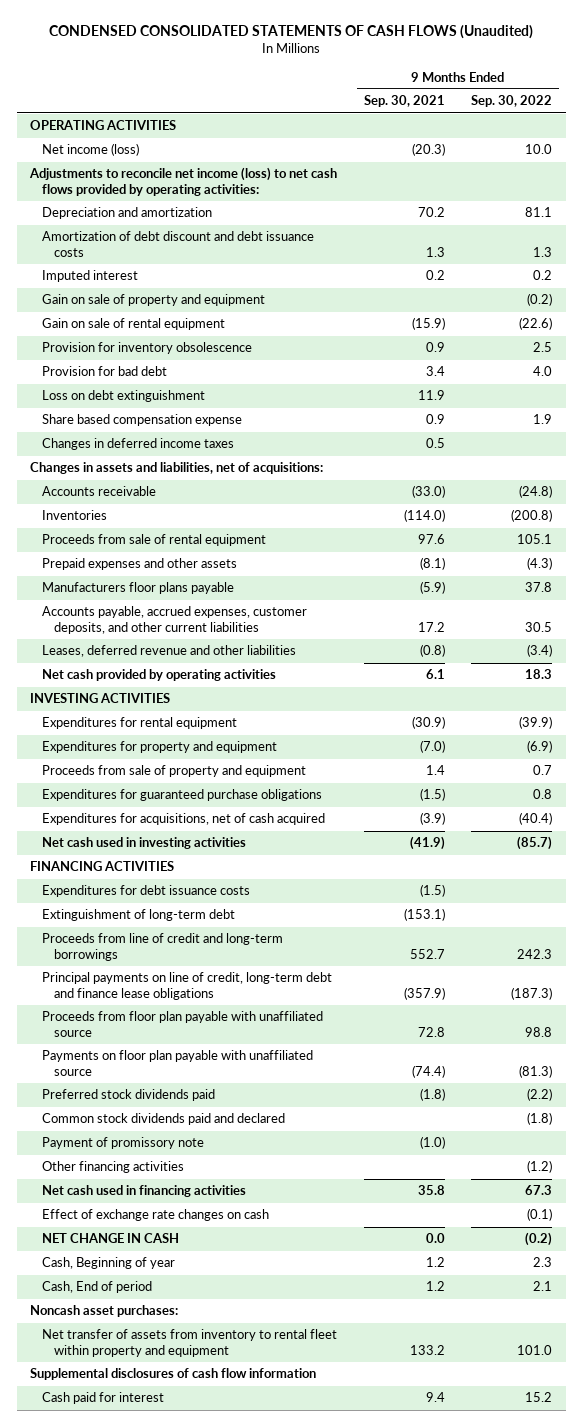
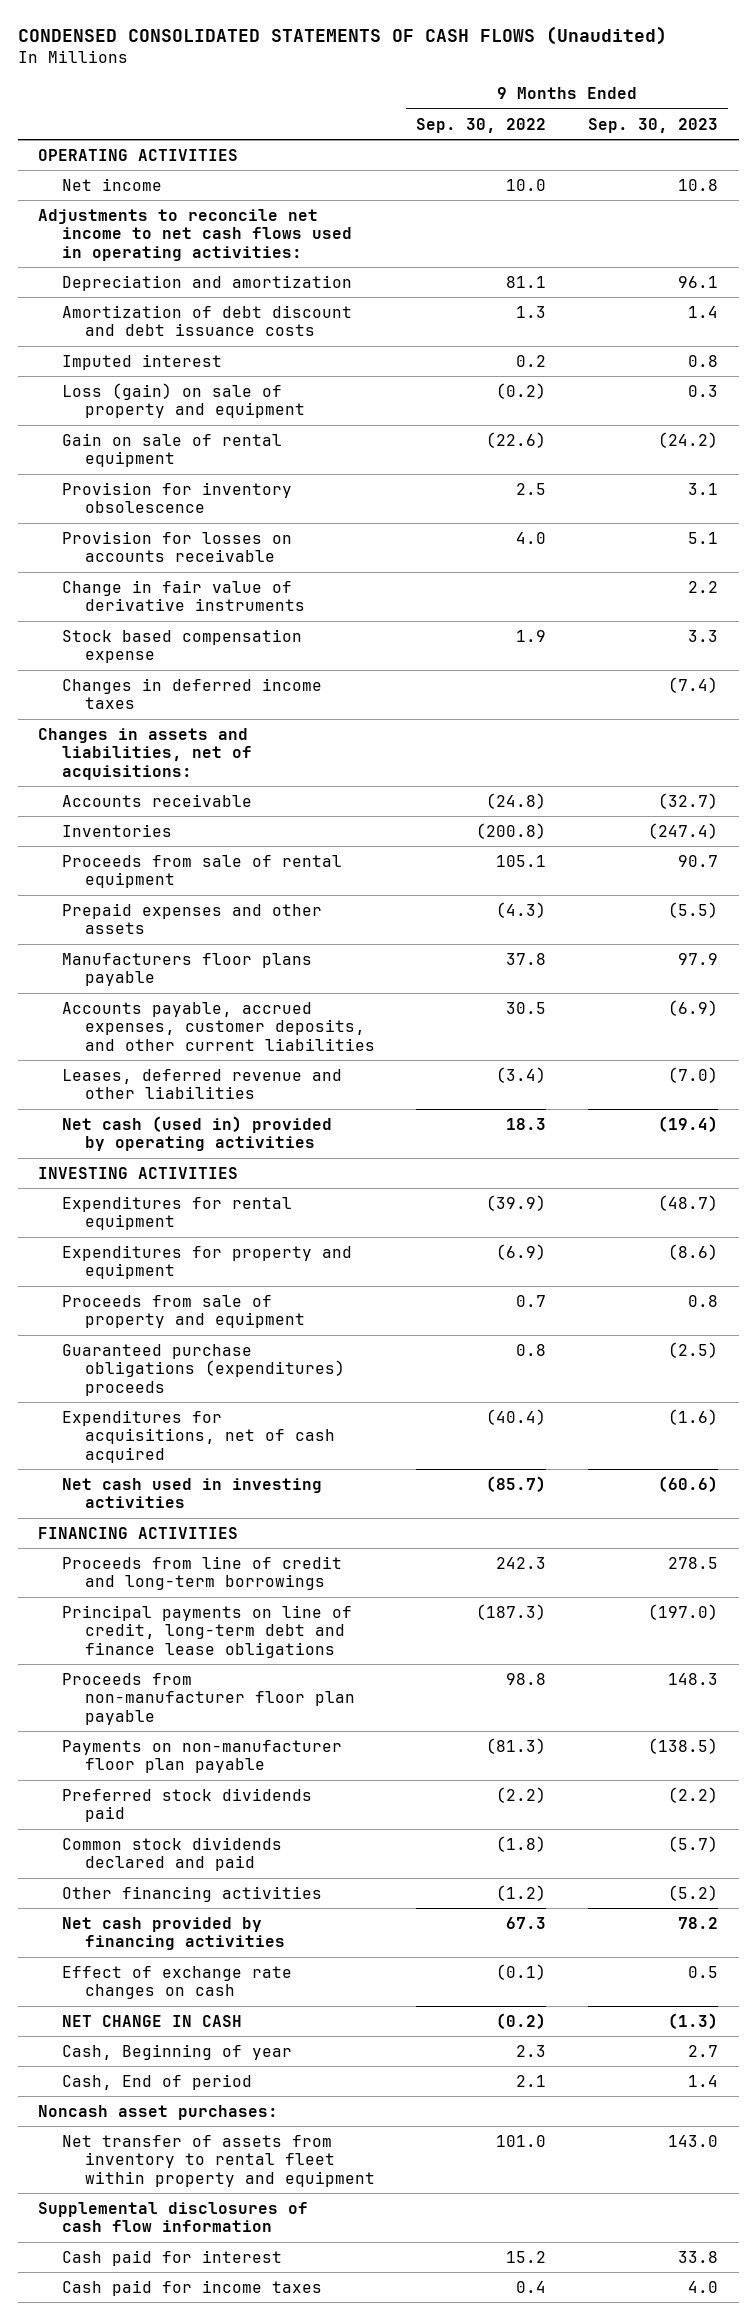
[363,95,445,108] Sep. 30, 2021 -> none
none -> [587,117,718,133] Sep. 30, 2023
[42,143,140,157] Net income (loss) -> [61,177,162,191] Net income
[29,167,338,196] Adjustments to reconcile net income (loss) to net cash flows provided by operating activities: -> [38,208,352,261] Adjustments to reconcile net income to net cash flows used in operating activities:
[42,294,266,307] Gain on sale of property and equipment -> [61,382,305,419] Loss (gain) on sale of property and equipment
[42,390,206,403] Loss on debt extinguishment -> none
[42,366,168,377] Provision for bad debt -> [61,530,292,563] Provision for losses on accounts receivable
none -> [61,579,305,612] Change in fair value of derivative instruments
[42,414,243,427] Share based compensation expense -> [61,628,302,664] Stock based compensation expense
[42,669,277,682] Net cash provided by operating activities -> [61,1115,332,1152] Net cash (used in) provided by operating activities
[42,789,323,802] Expenditures for guaranteed purchase obligations -> [61,1343,345,1396] Guaranteed purchase obligations (expenditures) proceeds
[42,885,251,898] Expenditures for debt issuance costs -> none
[42,909,236,922] Extinguishment of long-term debt -> none
[42,1011,324,1037] Proceeds from floor plan payable with unaffiliated source -> [61,1672,355,1725] Proceeds from non-manufacturer floor plan payable
[42,1050,314,1076] Payments on floor plan payable with unaffiliated source -> [61,1739,342,1774] Payments on non-manufacturer floor plan payable
[42,1137,205,1150] Payment of promissory note -> none
[42,1113,286,1126] Common stock dividends paid and declared -> [61,1836,282,1872] Common stock dividends declared and paid
[42,1185,247,1198] Net cash used in financing activities -> [61,1916,285,1951] Net cash provided by financing activities
none -> [61,2279,322,2296] Cash paid for income taxes

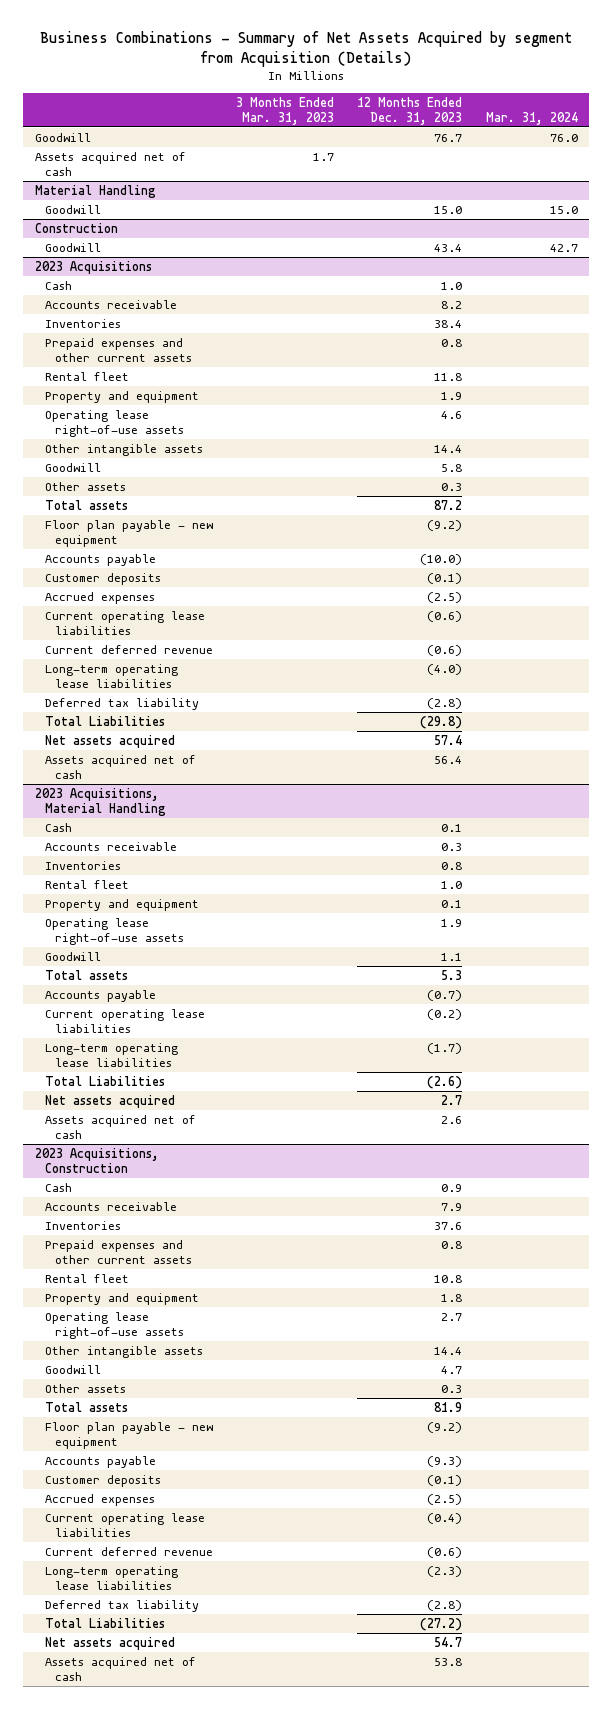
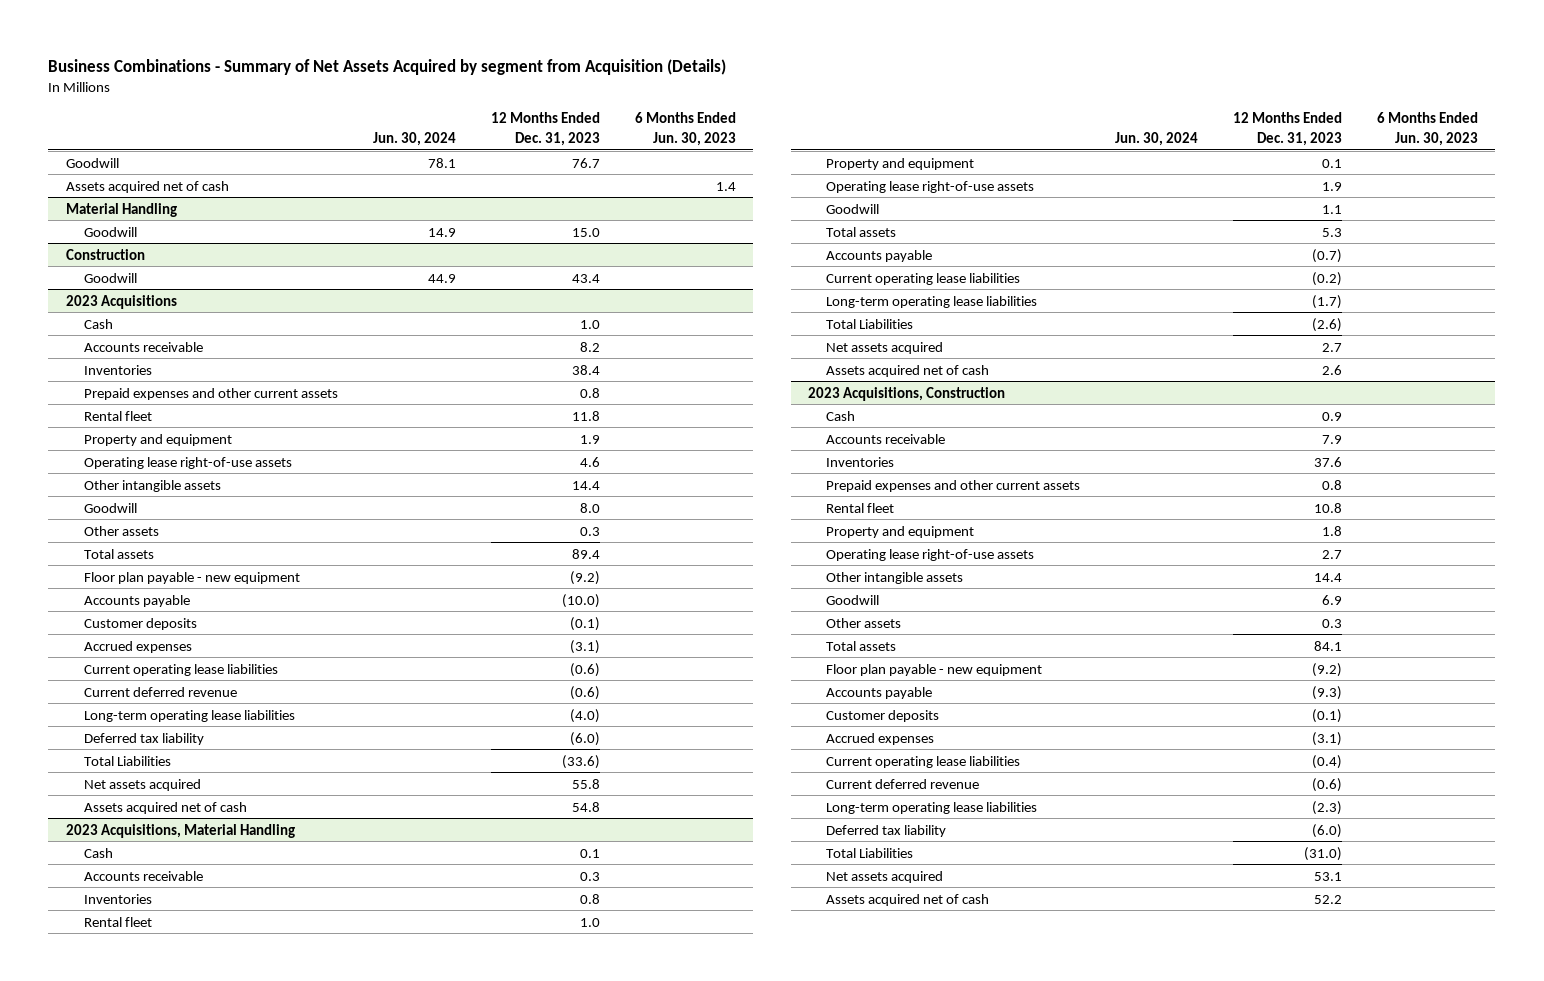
[236,96,335,125] 3 Months Ended Mar. 31, 2023 -> none
[485,111,578,125] Mar. 31, 2024 -> none
none -> [372,131,456,146] Jun. 30, 2024
none -> [634,112,736,146] 6 Months Ended Jun. 30, 2023
[441,464,463,473] 5.8 -> [579,502,600,513] 8.0
[434,500,463,511] 87.2 -> [571,548,600,559] 89.4
[427,592,463,604] (2.5) -> [569,639,600,654] (3.1)
[427,698,463,710] (2.8) -> [569,731,600,746] (6.0)
[420,716,463,730] (29.8) -> [561,754,600,769] (33.6)
[434,735,463,746] 57.4 -> [571,778,600,789] 55.8
[434,756,463,765] 56.4 -> [571,801,600,812] 54.8
[441,1366,463,1375] 4.7 -> [1322,594,1343,605] 6.9
[434,1402,463,1413] 81.9 -> [1314,640,1343,651] 84.1
[427,1494,463,1506] (2.5) -> [1312,731,1343,746] (3.1)
[427,1600,463,1612] (2.8) -> [1312,823,1343,838] (6.0)
[420,1618,463,1632] (27.2) -> [1304,846,1343,861] (31.0)
[434,1637,463,1648] 54.7 -> [1314,871,1343,881] 53.1
[434,1658,463,1667] 53.8 -> [1314,894,1343,904] 52.2

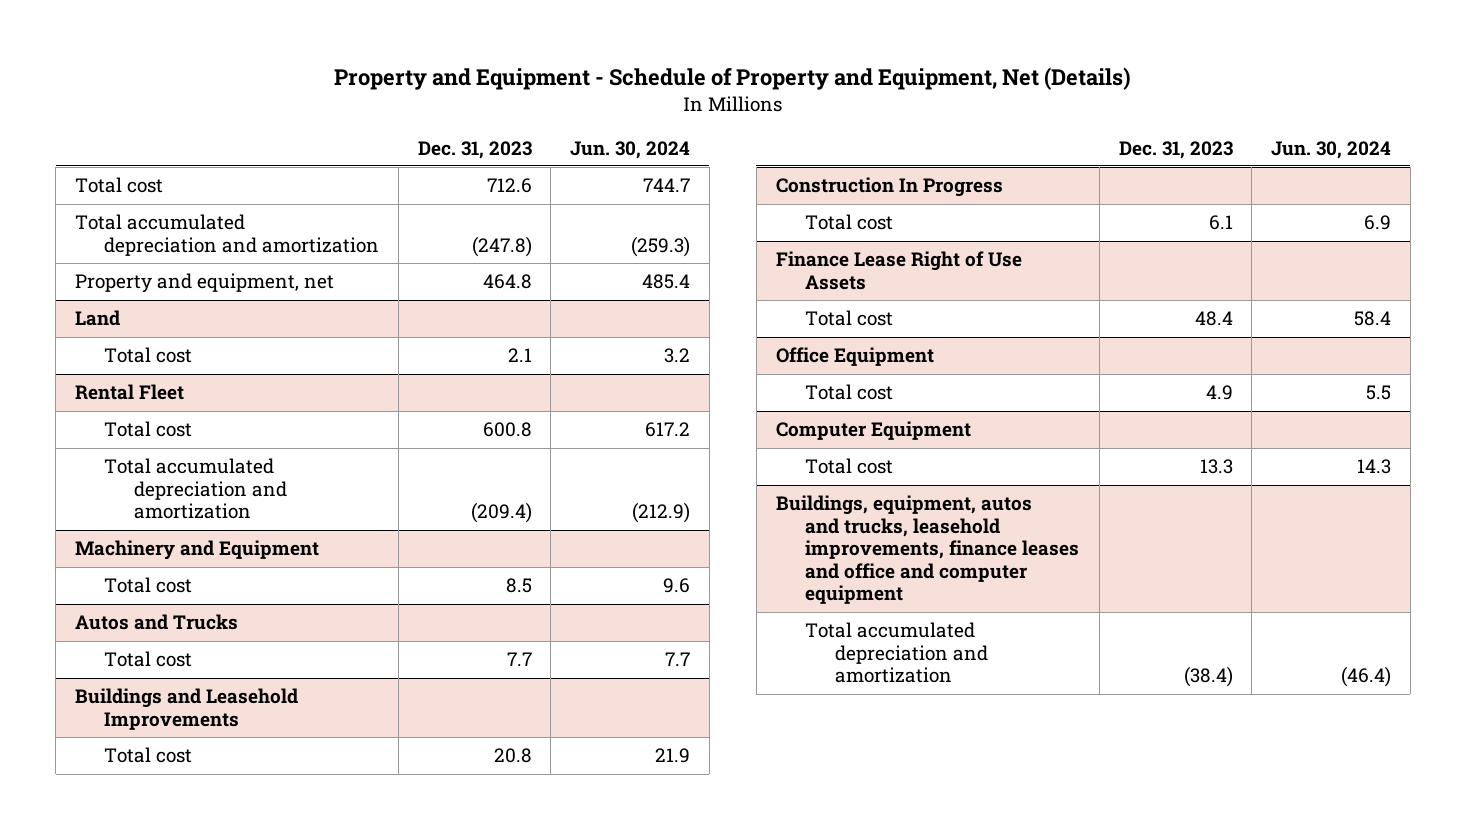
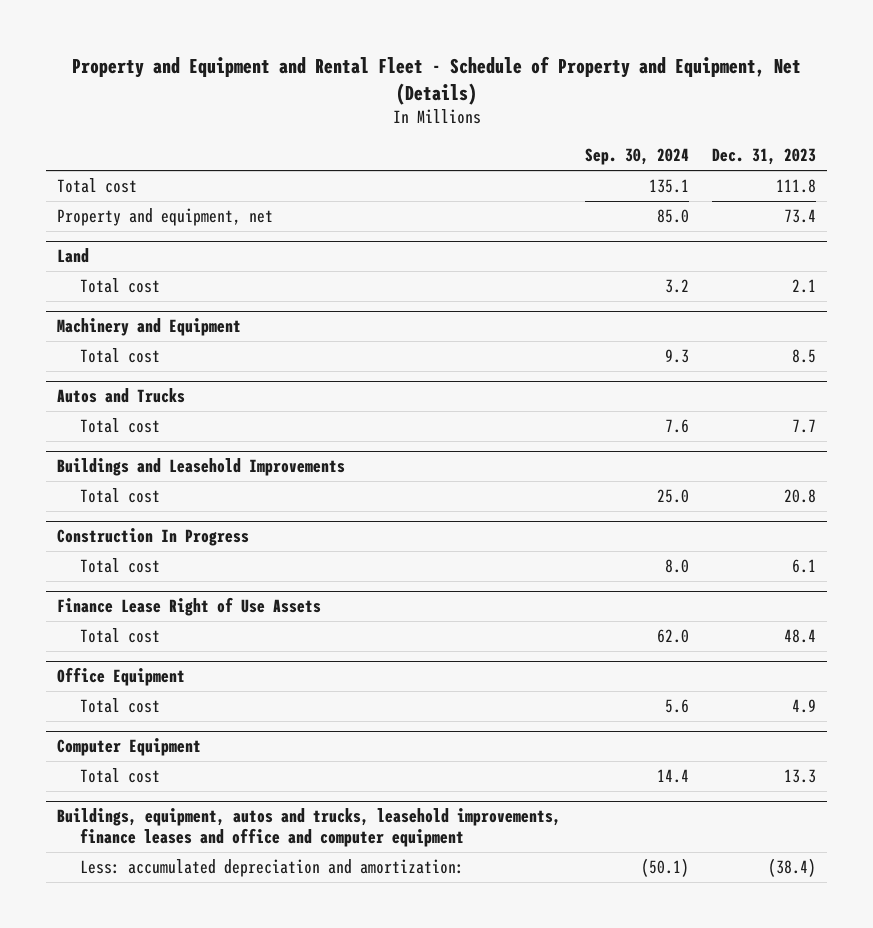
[333,66,1131,90] Property and Equipment - Schedule of Property and Equipment, Net (Details) -> [71,55,801,105] Property and Equipment and Rental Fleet - Schedule of Property and Equipment, Net (Details)
[569,140,690,159] Jun. 30, 2024 -> none
none -> [584,148,689,166] Sep. 30, 2024
[74,214,380,256] Total accumulated depreciation and amortization -> none
[486,178,532,194] 712.6 -> [775,179,816,194] 111.8
[482,274,532,290] 464.8 -> [783,209,816,224] 73.4
[74,384,184,401] Rental Fleet -> none
[104,421,193,438] Total cost -> none
[104,458,287,520] Total accumulated depreciation and amortization -> none
[805,622,988,684] Total accumulated depreciation and amortization -> [80,859,465,878] Less: accumulated depreciation and amortization:

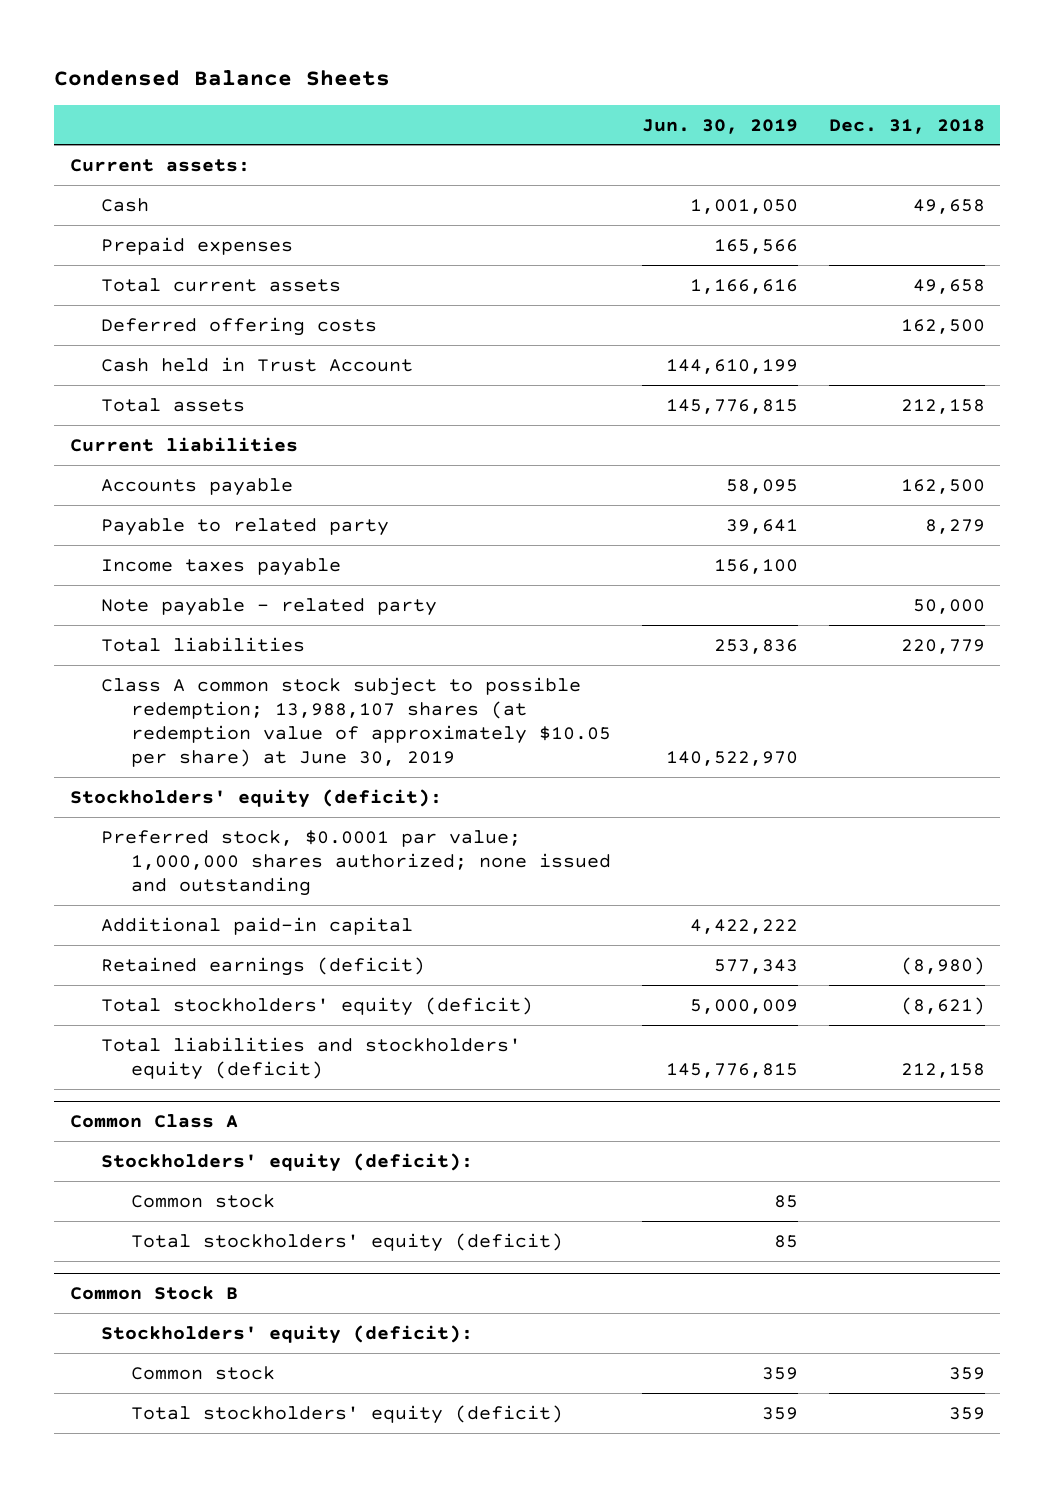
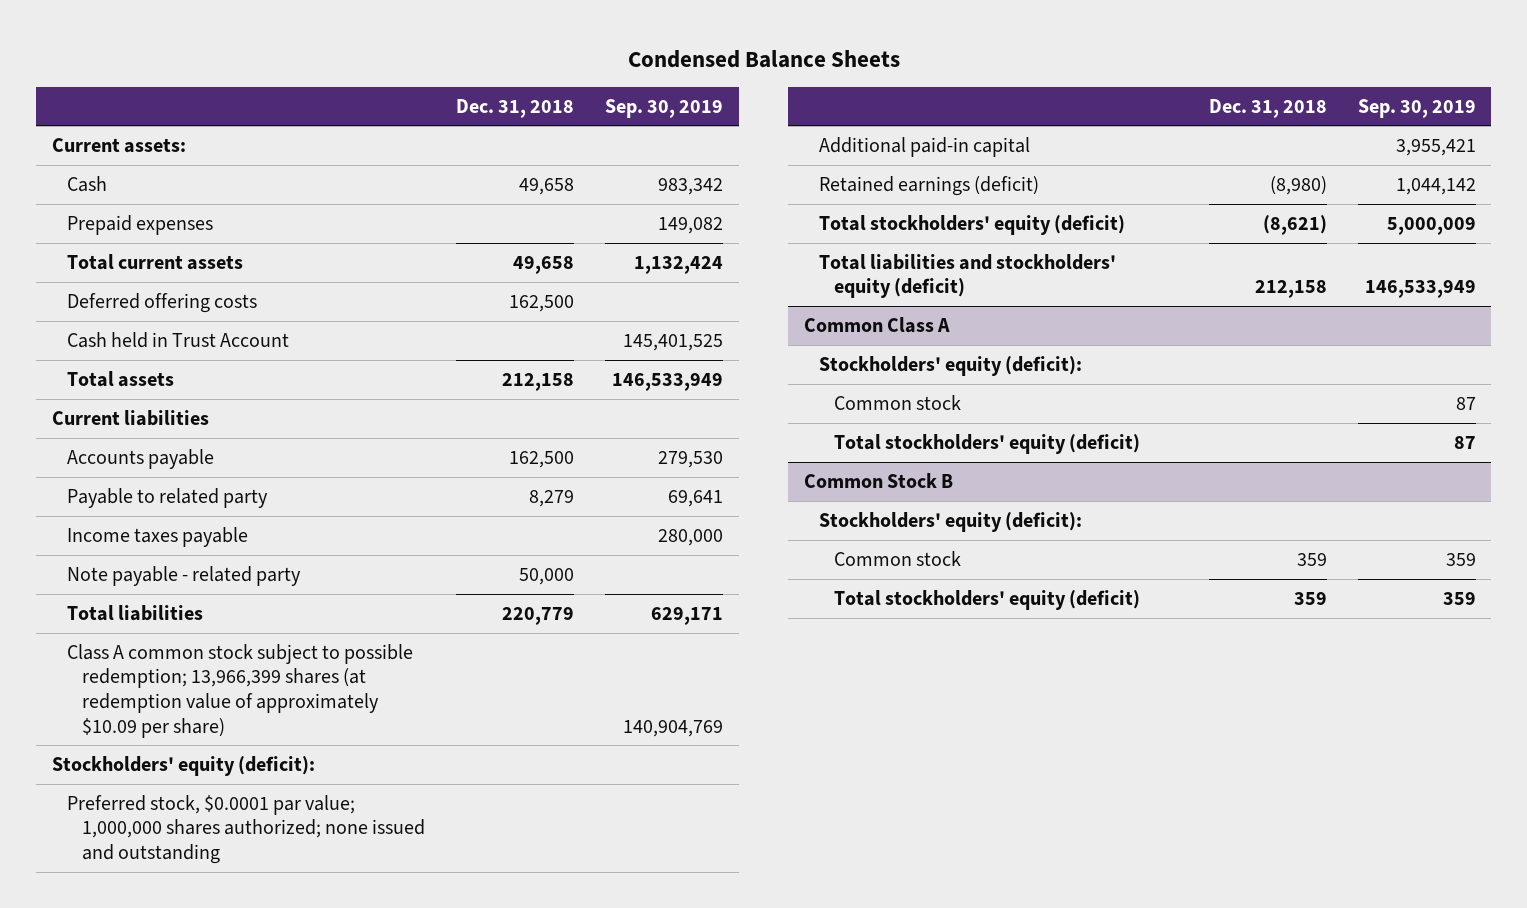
[642,118,799,134] Jun. 30, 2019 -> none
none -> [605,98,724,118] Sep. 30, 2019
[100,676,612,768] Class A common stock subject to possible redemption; 13,988,107 shares (at redemption value of approximately $10.05 per share) at June 30, 2019 -> [66,643,413,738] Class A common stock subject to possible redemption; 13,966,399 shares (at redemption value of approximately $10.09 per share)

